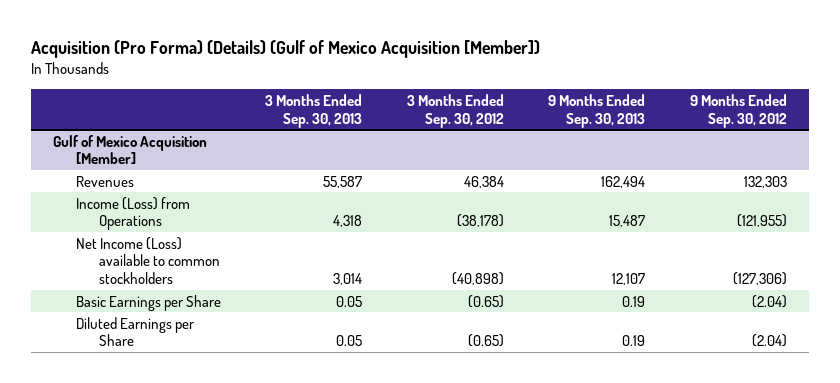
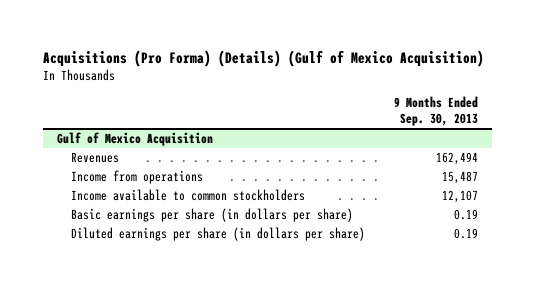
[30,40,540,59] Acquisition (Pro Forma) (Details) (Gulf of Mexico Acquisition [Member]) -> [42,49,484,67] Acquisitions (Pro Forma) (Details) (Gulf of Mexico Acquisition)
[265,93,363,128] 3 Months Ended Sep. 30, 2013 -> none
[406,93,504,128] 3 Months Ended Sep. 30, 2012 -> none
[689,93,787,128] 9 Months Ended Sep. 30, 2012 -> none
[53,134,208,165] Gulf of Mexico Acquisition [Member] -> [56,132,213,147] Gulf of Mexico Acquisition
[75,196,190,231] Income (Loss) from Operations -> [71,170,204,185] Income from operations
[75,236,220,285] Net Income (Loss) available to common stockholders -> [71,189,306,202] Income available to common stockholders
[75,294,221,311] Basic Earnings per Share -> [71,208,354,223] Basic earnings per share (in dollars per share)
[75,316,195,347] Diluted Earnings per Share -> [71,227,366,242] Diluted earnings per share (in dollars per share)

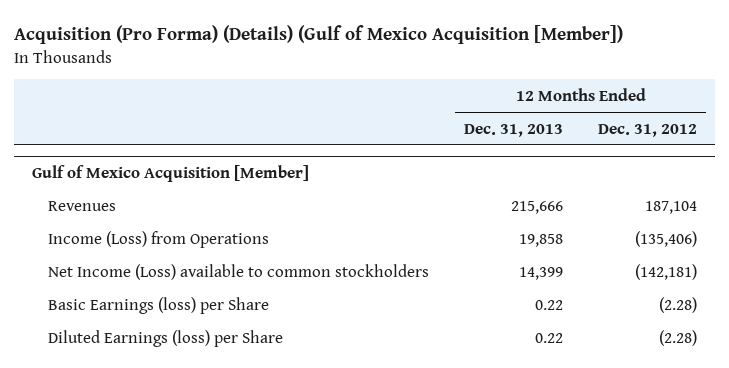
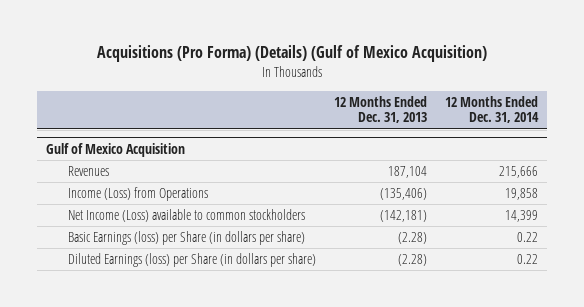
[14,25,624,45] Acquisition (Pro Forma) (Details) (Gulf of Mexico Acquisition [Member]) -> [97,45,488,63] Acquisitions (Pro Forma) (Details) (Gulf of Mexico Acquisition)
[598,123,698,137] Dec. 31, 2012 -> none
none -> [445,95,540,124] 12 Months Ended Dec. 31, 2014
[31,165,309,183] Gulf of Mexico Acquisition [Member] -> [46,142,186,157] Gulf of Mexico Acquisition
[511,200,564,214] 215,666 -> [388,165,428,178] 187,104
[519,233,564,247] 19,858 -> [380,187,428,200] (135,406)
[519,266,564,280] 14,399 -> [380,209,428,222] (142,181)
[47,296,269,314] Basic Earnings (loss) per Share -> [67,230,305,245] Basic Earnings (loss) per Share (in dollars per share)
[535,299,564,310] 0.22 -> [398,231,428,244] (2.28)
[47,329,283,347] Diluted Earnings (loss) per Share -> [67,252,316,267] Diluted Earnings (loss) per Share (in dollars per share)
[535,332,564,343] 0.22 -> [398,253,428,266] (2.28)

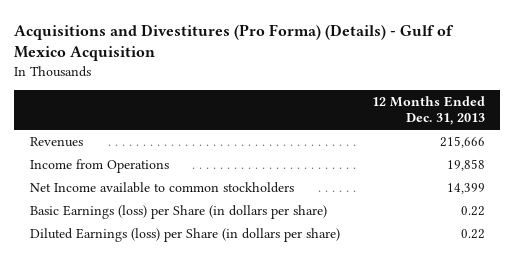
[97,45,488,63] Acquisitions (Pro Forma) (Details) (Gulf of Mexico Acquisition) -> [14,23,455,62] Acquisitions and Divestitures (Pro Forma) (Details) - Gulf of Mexico Acquisition
[445,95,540,124] 12 Months Ended Dec. 31, 2014 -> none
[46,142,186,157] Gulf of Mexico Acquisition -> none
[388,165,428,178] 187,104 -> [439,136,485,149] 215,666
[67,186,208,201] Income (Loss) from Operations -> [29,159,169,174] Income from Operations
[380,187,428,200] (135,406) -> [446,159,485,172] 19,858
[67,208,305,222] Net Income (Loss) available to common stockholders -> [29,182,294,194] Net Income available to common stockholders
[380,209,428,222] (142,181) -> [446,183,485,195] 14,399
[398,231,428,244] (2.28) -> [460,206,485,217] 0.22
[398,253,428,266] (2.28) -> [460,229,485,240] 0.22

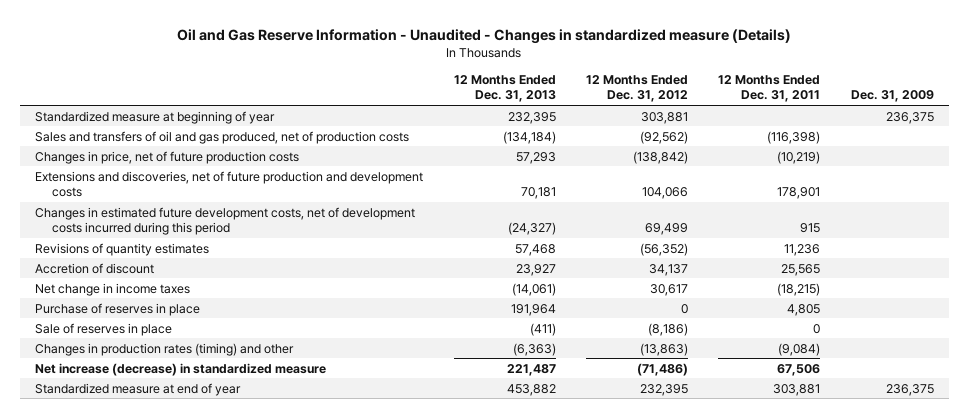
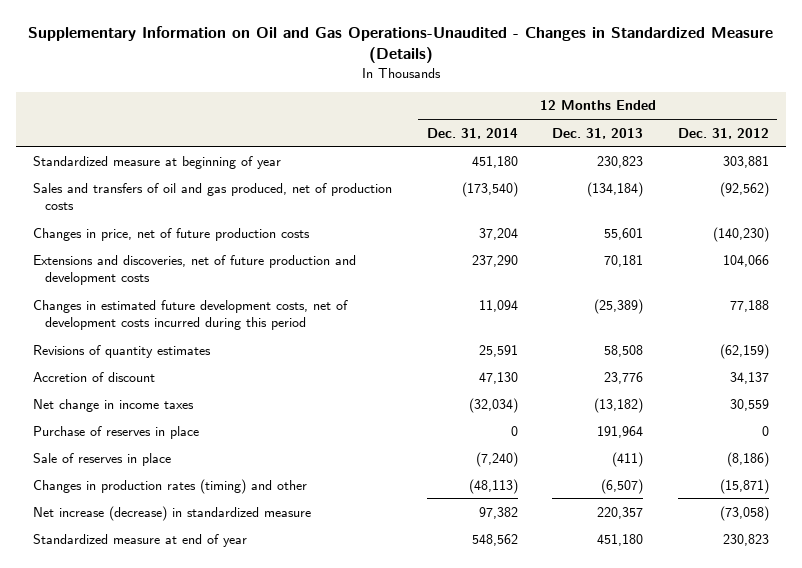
[177,28,792,44] Oil and Gas Reserve Information - Unaudited - Changes in standardized measure (Details) -> [28,25,774,64] Supplementary Information on Oil and Gas Operations-Unaudited - Changes in Standardized Measure (Details)
[718,74,821,103] 12 Months Ended Dec. 31, 2011 -> none
[850,90,934,103] Dec. 31, 2009 -> none
none -> [426,127,518,139] Dec. 31, 2014
[507,111,556,124] 232,395 -> [597,155,644,168] 230,823
[515,151,556,164] 57,293 -> [604,227,644,240] 55,601
[632,150,688,164] (138,842) -> [712,226,769,242] (140,230)
[507,222,556,236] (24,327) -> [594,298,644,314] (25,389)
[644,223,688,236] 69,499 -> [729,299,769,312] 77,188
[514,243,556,256] 57,468 -> [604,344,644,357] 58,508
[639,242,688,256] (56,352) -> [719,343,769,359] (62,159)
[515,263,556,276] 23,927 -> [604,371,644,384] 23,776
[511,282,556,296] (14,061) -> [594,397,644,413] (13,182)
[649,283,688,296] 30,617 -> [729,398,769,411] 30,559
[512,342,556,356] (6,363) -> [601,478,644,494] (6,507)
[639,342,688,356] (13,863) -> [719,478,769,494] (15,871)
[506,363,556,376] 221,487 -> [597,506,644,519] 220,357
[636,362,688,376] (71,486) -> [719,505,769,521] (73,058)
[506,383,556,396] 453,882 -> [597,533,644,546] 451,180
[639,383,688,396] 232,395 -> [722,533,769,546] 230,823

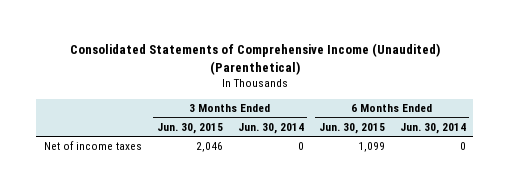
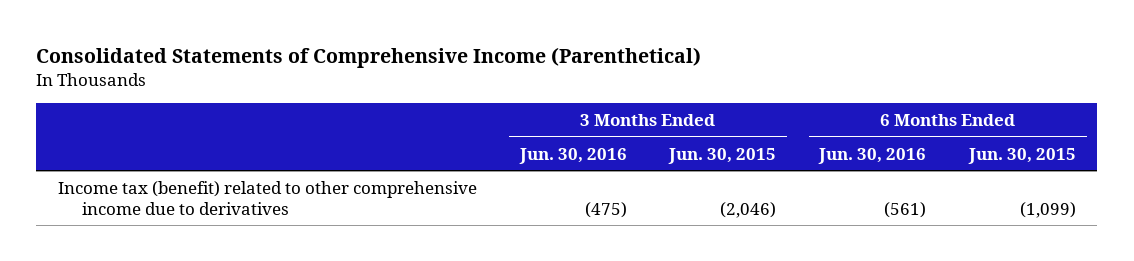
[69,43,440,75] Consolidated Statements of Comprehensive Income (Unaudited) (Parenthetical) -> [36,46,702,68] Consolidated Statements of Comprehensive Income (Parenthetical)
[237,123,304,135] Jun. 30, 2014 -> none
[399,123,466,135] Jun. 30, 2014 -> none
none -> [518,147,627,164] Jun. 30, 2016
none -> [818,147,927,164] Jun. 30, 2016
[43,141,142,151] Net of income taxes -> none
none -> [57,180,477,215] Income tax (benefit) related to other comprehensive income due to derivatives

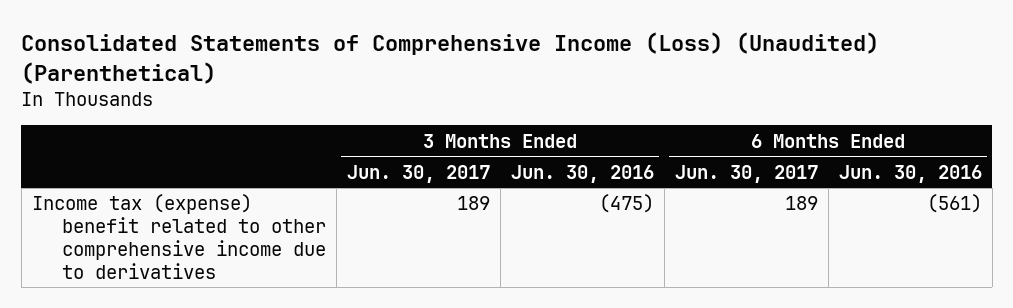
[36,46,702,68] Consolidated Statements of Comprehensive Income (Parenthetical) -> [21,31,880,84] Consolidated Statements of Comprehensive Income (Loss) (Unaudited) (Parenthetical)
[668,147,777,164] Jun. 30, 2015 -> none
[968,147,1077,164] Jun. 30, 2015 -> none
none -> [346,164,490,183] Jun. 30, 2017
none -> [674,164,818,183] Jun. 30, 2017
[57,180,477,215] Income tax (benefit) related to other comprehensive income due to derivatives -> [31,194,326,279] Income tax (expense) benefit related to other comprehensive income due to derivatives

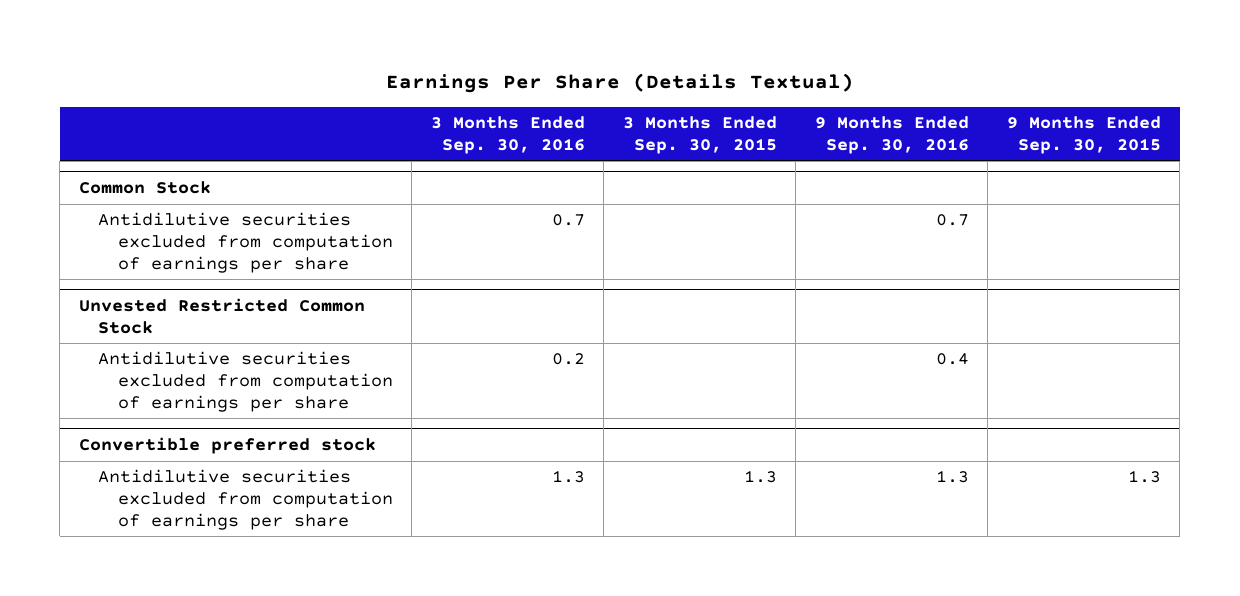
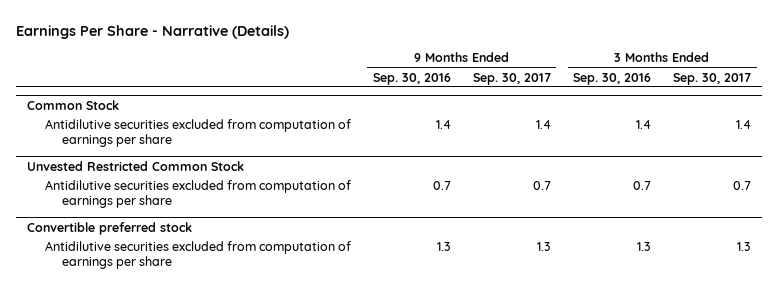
[385,73,854,94] Earnings Per Share (Details Textual) -> [15,24,289,39] Earnings Per Share - Narrative (Details)
[622,115,777,154] 3 Months Ended Sep. 30, 2015 -> none
[1006,115,1161,154] 9 Months Ended Sep. 30, 2015 -> none
none -> [472,72,551,85] Sep. 30, 2017
none -> [673,72,752,85] Sep. 30, 2017
[551,214,585,227] 0.7 -> [636,120,652,130] 1.4
[935,214,969,227] 0.7 -> [435,120,451,130] 1.4
[551,353,585,366] 0.2 -> [633,181,652,191] 0.7
[935,353,969,366] 0.4 -> [432,181,451,191] 0.7

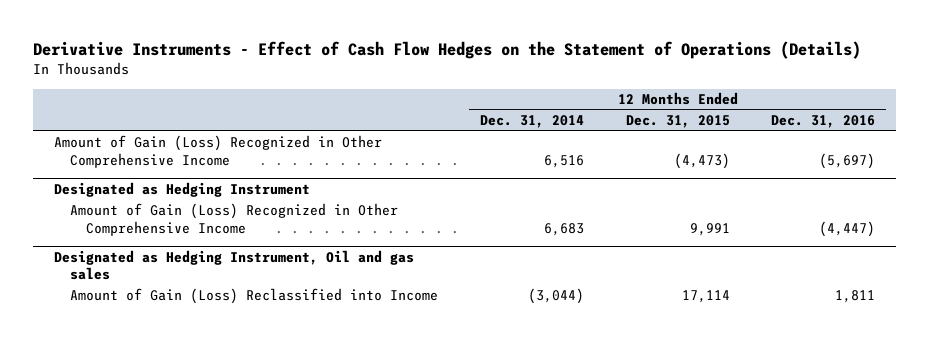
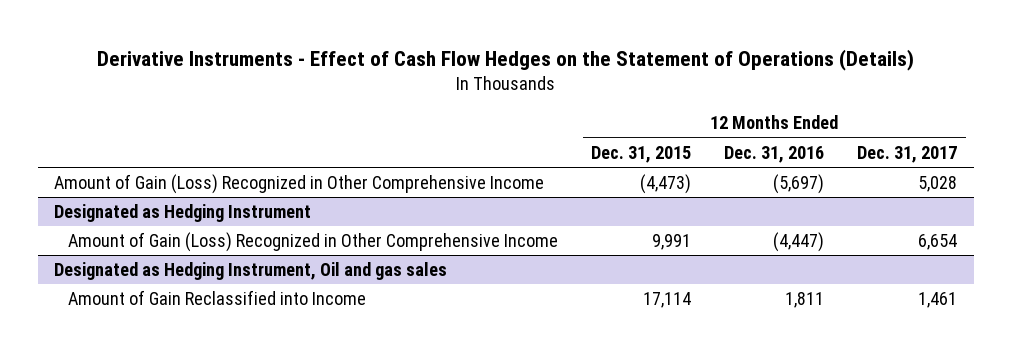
[479,115,584,129] Dec. 31, 2014 -> none
none -> [857,145,958,163] Dec. 31, 2017
[70,288,439,305] Amount of Gain (Loss) Reclassified into Income -> [68,290,367,306] Amount of Gain Reclassified into Income

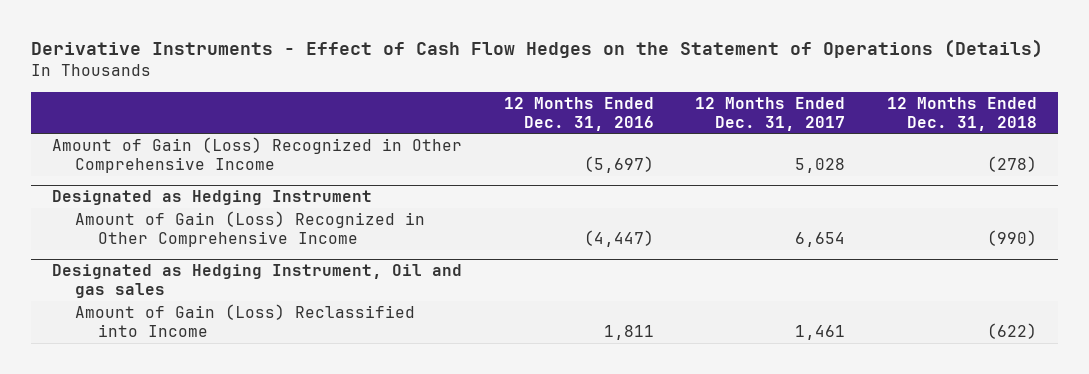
[591,145,692,163] Dec. 31, 2015 -> none
none -> [886,96,1037,131] 12 Months Ended Dec. 31, 2018
[68,290,367,306] Amount of Gain Reclassified into Income -> [74,304,415,337] Amount of Gain (Loss) Reclassified into Income

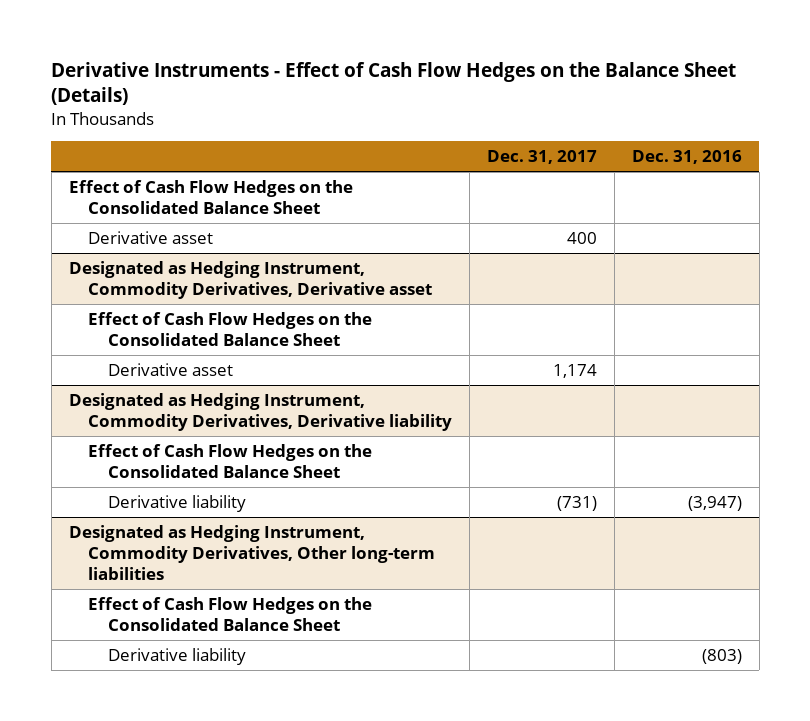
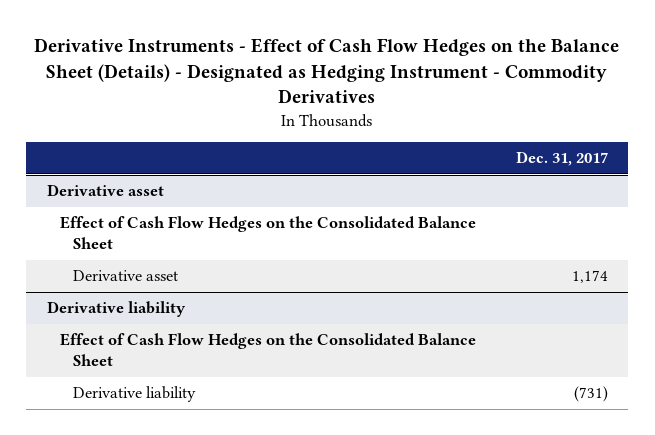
[51,61,737,106] Derivative Instruments - Effect of Cash Flow Hedges on the Balance Sheet (Details) -> [34,38,620,104] Derivative Instruments - Effect of Cash Flow Hedges on the Balance Sheet (Details) - Designated as Hedging Instrument - Commodity Derivatives
[631,149,742,164] Dec. 31, 2016 -> none
[68,179,353,214] Effect of Cash Flow Hedges on the Consolidated Balance Sheet -> none
[88,230,214,244] Derivative asset -> none
[68,260,433,299] Designated as Hedging Instrument, Commodity Derivatives, Derivative asset -> none
none -> [46,184,164,197] Derivative asset
[68,392,453,431] Designated as Hedging Instrument, Commodity Derivatives, Derivative liability -> none
none -> [46,301,186,318] Derivative liability
[68,524,436,580] Designated as Hedging Instrument, Commodity Derivatives, Other long-term liabilities -> none
[88,596,373,631] Effect of Cash Flow Hedges on the Consolidated Balance Sheet -> none
[108,647,247,665] Derivative liability -> none

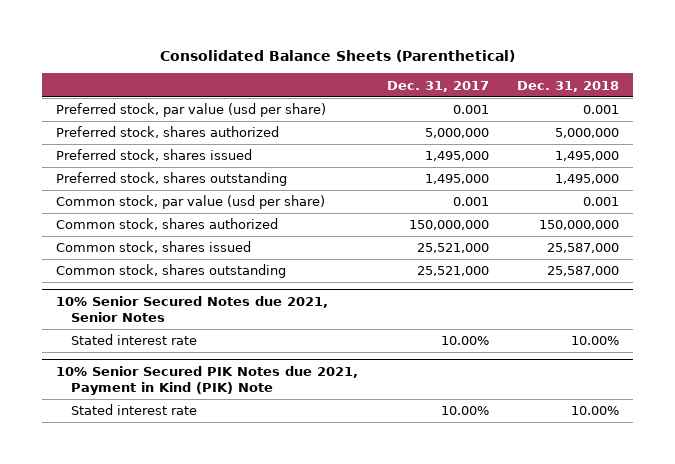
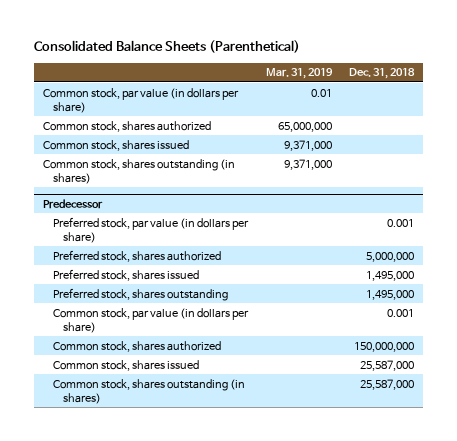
[386,80,489,92] Dec. 31, 2017 -> none
none -> [265,68,333,80] Mar. 31, 2019
none -> [42,87,239,113] Common stock, par value (in dollars per share)
none -> [42,120,211,132] Common stock, shares authorized
none -> [42,139,189,151] Common stock, shares issued
none -> [42,158,235,184] Common stock, shares outstanding (in shares)
none -> [42,198,103,209] Predecessor
[56,103,327,118] Preferred stock, par value (usd per share) -> [52,216,249,243] Preferred stock, par value (in dollars per share)
[56,195,326,210] Common stock, par value (usd per share) -> [52,307,249,333] Common stock, par value (in dollars per share)
[56,295,329,322] 10% Senior Secured Notes due 2021, Senior Notes -> none
[71,334,198,346] Stated interest rate -> none
[56,365,359,395] 10% Senior Secured PIK Notes due 2021, Payment in Kind (PIK) Note -> none
[71,404,198,416] Stated interest rate -> none
[56,264,287,279] Common stock, shares outstanding -> [52,378,245,404] Common stock, shares outstanding (in shares)

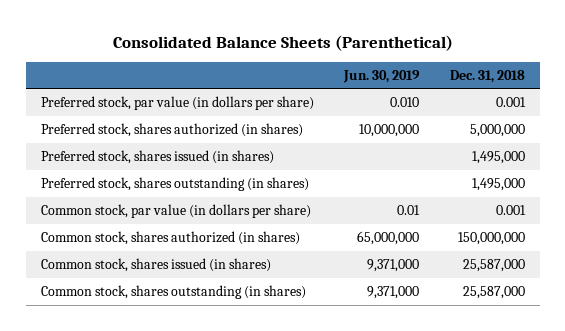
[265,68,333,80] Mar. 31, 2019 -> none
none -> [343,69,421,83] Jun. 30, 2019
[42,87,239,113] Common stock, par value (in dollars per share) -> none
[42,120,211,132] Common stock, shares authorized -> none
[42,139,189,151] Common stock, shares issued -> none
[42,158,235,184] Common stock, shares outstanding (in shares) -> none
[42,198,103,209] Predecessor -> none
[52,249,221,262] Preferred stock, shares authorized -> [40,123,303,138] Preferred stock, shares authorized (in shares)
[52,268,199,281] Preferred stock, shares issued -> [40,150,274,165] Preferred stock, shares issued (in shares)
[52,287,228,301] Preferred stock, shares outstanding -> [40,177,309,192] Preferred stock, shares outstanding (in shares)
[52,340,221,352] Common stock, shares authorized -> [40,231,300,246] Common stock, shares authorized (in shares)
[52,359,199,371] Common stock, shares issued -> [40,258,271,273] Common stock, shares issued (in shares)

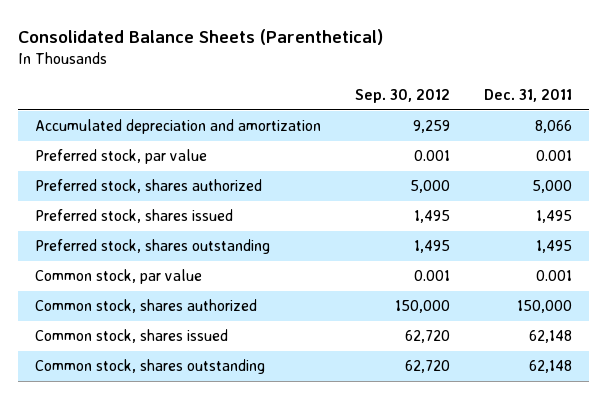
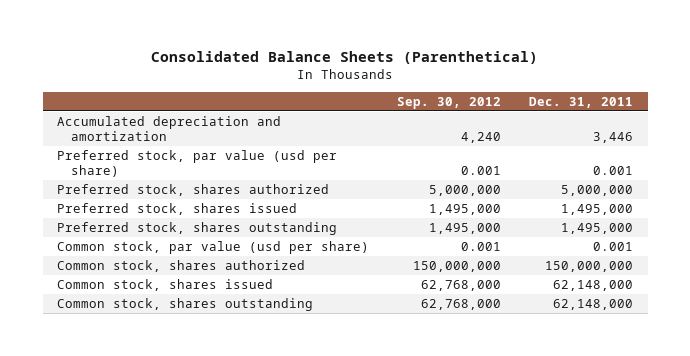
[413,120,451,134] 9,259 -> [461,131,502,143] 4,240
[535,120,573,134] 8,066 -> [593,131,634,143] 3,446
[35,149,208,165] Preferred stock, par value -> [56,150,337,177] Preferred stock, par value (usd per share)
[410,180,451,194] 5,000 -> [429,185,502,197] 5,000,000
[532,180,573,194] 5,000 -> [561,185,634,197] 5,000,000
[414,210,451,224] 1,495 -> [429,204,502,216] 1,495,000
[536,210,573,224] 1,495 -> [561,204,634,216] 1,495,000
[414,240,451,254] 1,495 -> [429,223,502,235] 1,495,000
[536,240,573,254] 1,495 -> [561,223,634,235] 1,495,000
[35,269,203,285] Common stock, par value -> [56,241,369,255] Common stock, par value (usd per share)
[395,300,451,314] 150,000 -> [413,261,502,273] 150,000,000
[517,300,573,314] 150,000 -> [545,261,634,273] 150,000,000
[405,330,451,344] 62,720 -> [421,280,502,292] 62,768,000
[529,330,573,344] 62,148 -> [553,280,634,292] 62,148,000
[405,360,451,374] 62,720 -> [421,299,502,311] 62,768,000
[529,360,573,374] 62,148 -> [553,299,634,311] 62,148,000

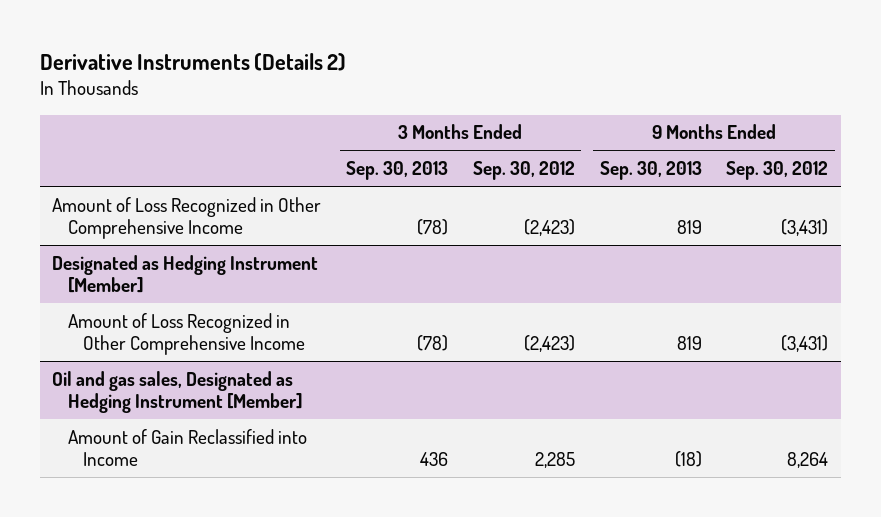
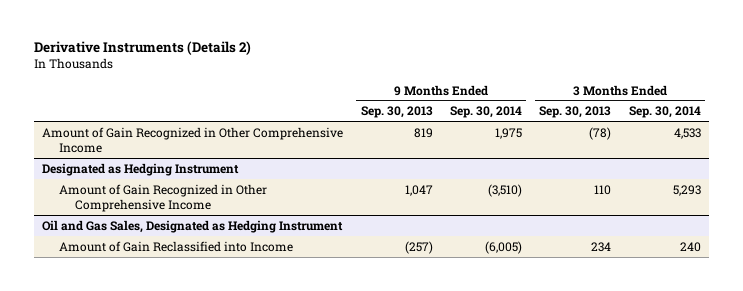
[472,161,575,181] Sep. 30, 2012 -> none
[726,161,829,181] Sep. 30, 2012 -> none
none -> [450,106,523,119] Sep. 30, 2014
none -> [628,106,701,119] Sep. 30, 2014
[52,196,322,240] Amount of Loss Recognized in Other Comprehensive Income -> [42,126,344,153] Amount of Gain Recognized in Other Comprehensive Income
[52,254,319,294] Designated as Hedging Instrument [Member] -> [42,162,240,176] Designated as Hedging Instrument
[67,312,305,356] Amount of Loss Recognized in Other Comprehensive Income -> [58,183,267,212] Amount of Gain Recognized in Other Comprehensive Income
[417,335,449,352] (78) -> [594,184,612,195] 110
[676,336,702,351] 819 -> [404,184,433,196] 1,047
[52,370,303,414] Oil and gas sales, Designated as Hedging Instrument [Member] -> [42,219,344,233] Oil and Gas Sales, Designated as Hedging Instrument
[420,452,449,467] 436 -> [591,241,612,252] 234
[674,451,702,468] (18) -> [404,240,433,254] (257)

